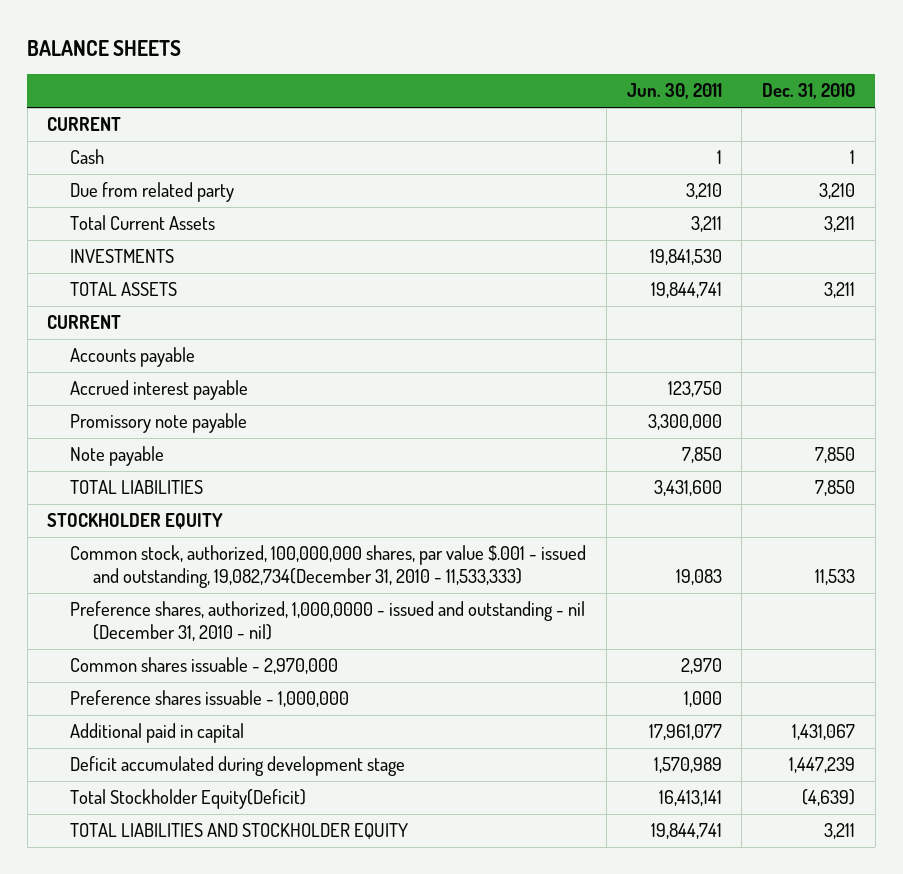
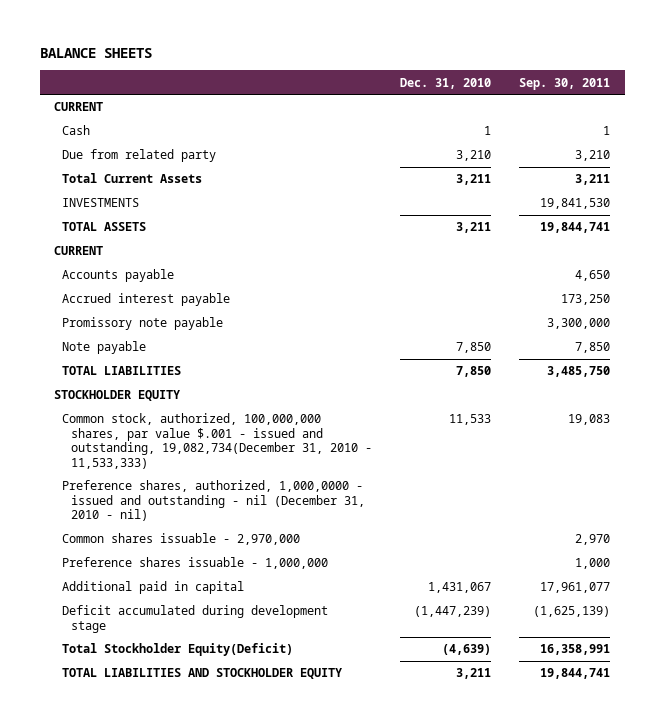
[626,83,722,100] Jun. 30, 2011 -> none
none -> [519,77,611,90] Sep. 30, 2011
[789,757,856,774] 1,447,239 -> [414,606,492,618] (1,447,239)

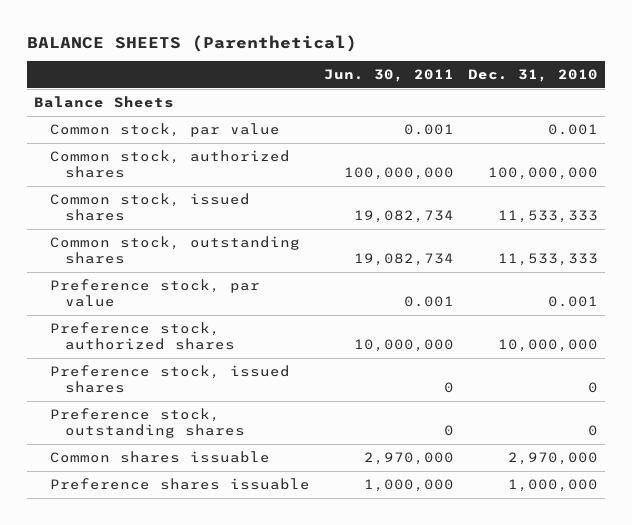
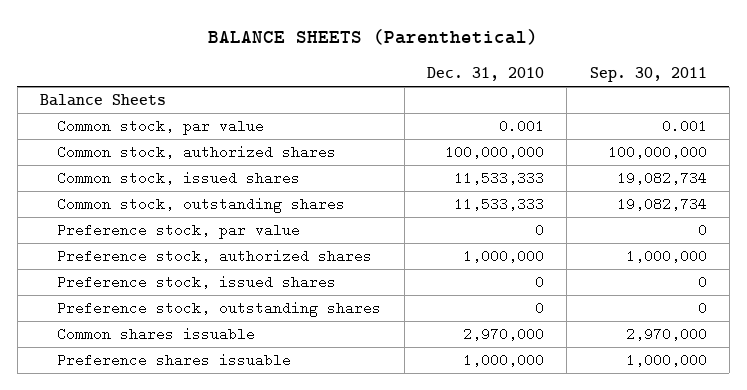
[323,69,454,83] Jun. 30, 2011 -> none
none -> [589,67,707,83] Sep. 30, 2011
[547,296,598,308] 0.001 -> [534,223,544,238] 0
[497,339,598,353] 10,000,000 -> [462,249,544,264] 1,000,000

